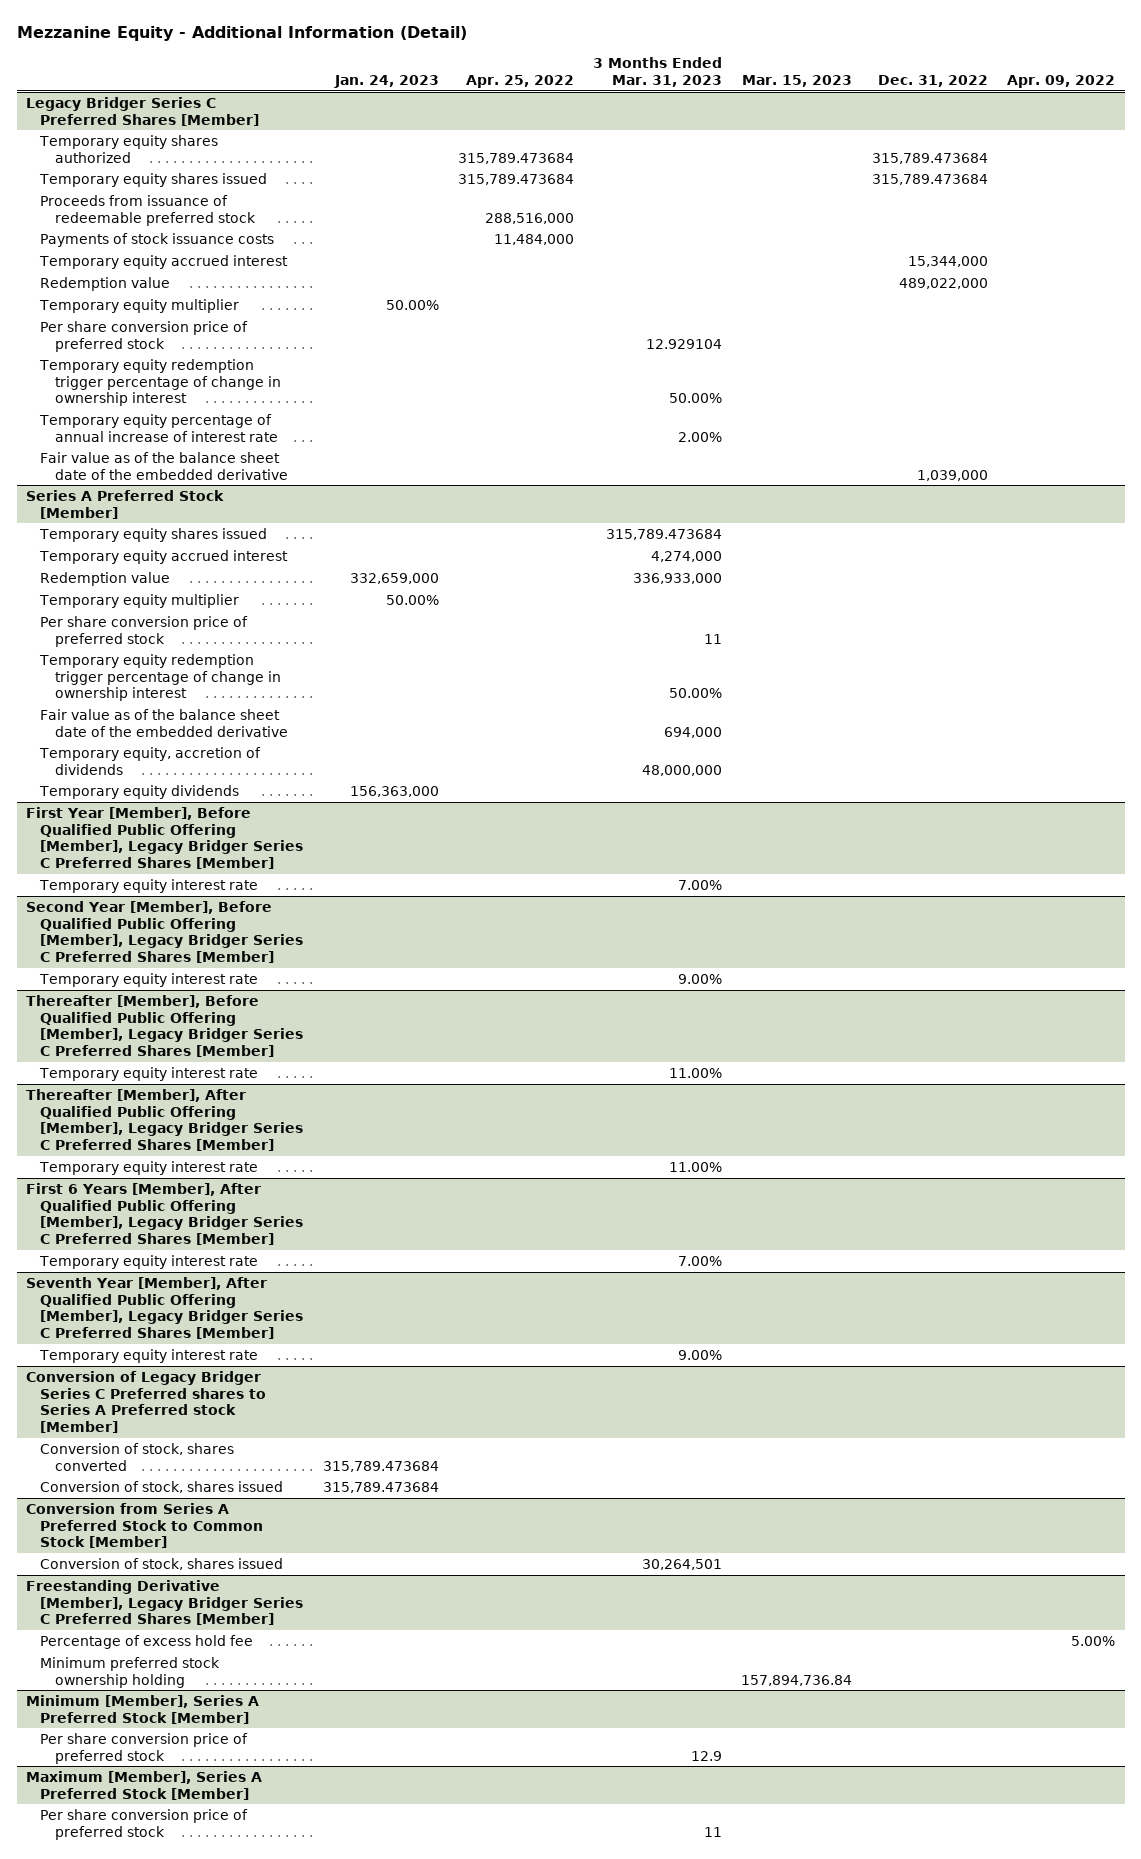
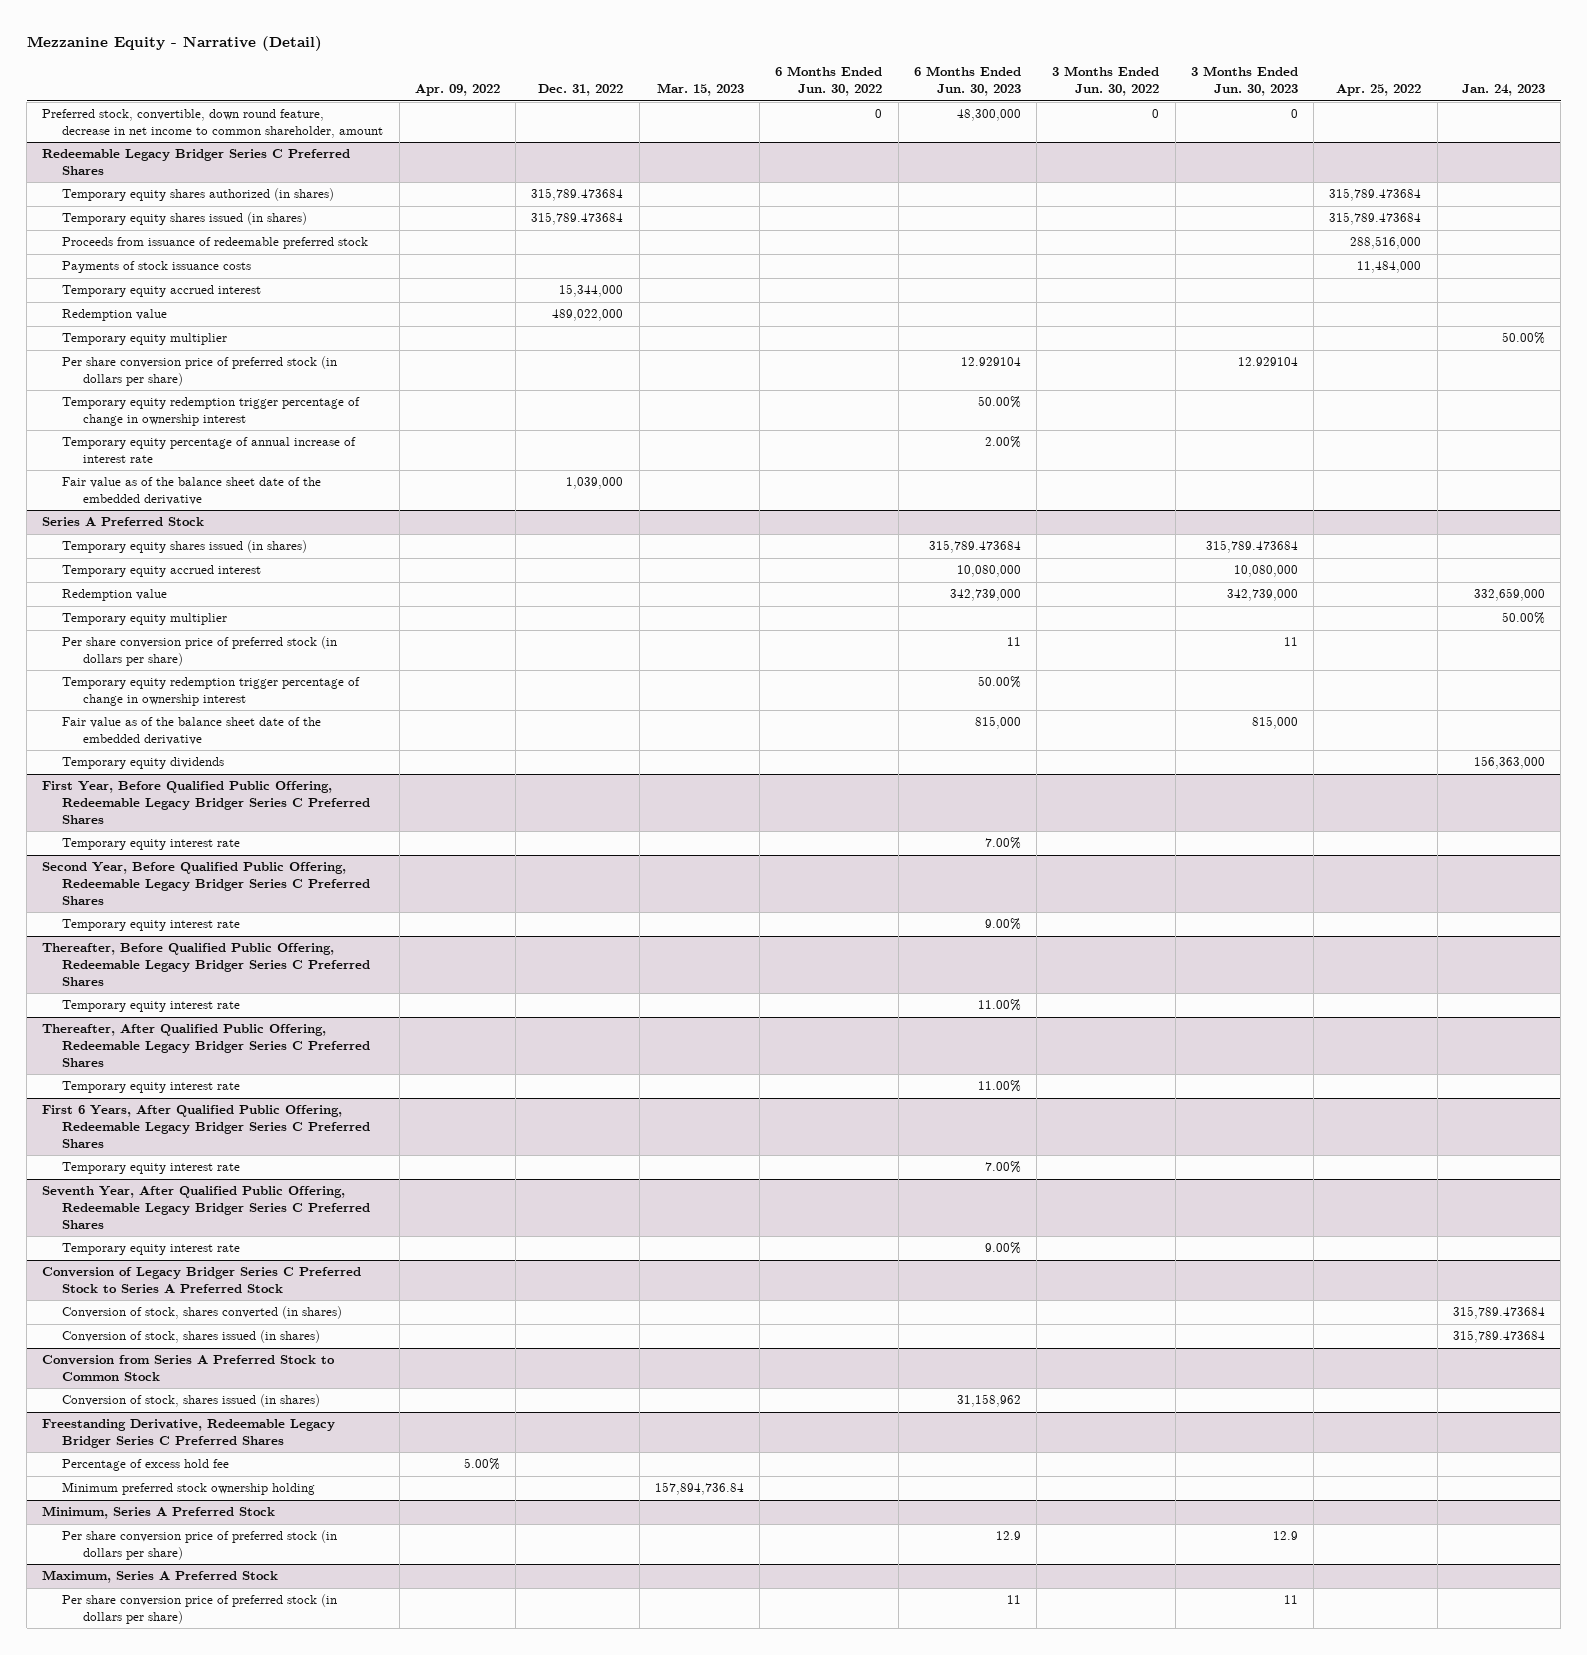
[16,26,467,42] Mezzanine Equity - Additional Information (Detail) -> [26,35,322,51] Mezzanine Equity - Narrative (Detail)
[593,57,723,87] 3 Months Ended Mar. 31, 2023 -> none
none -> [775,66,883,97] 6 Months Ended Jun. 30, 2022
none -> [913,66,1021,97] 6 Months Ended Jun. 30, 2023
none -> [1052,66,1160,97] 3 Months Ended Jun. 30, 2022
none -> [1190,66,1298,97] 3 Months Ended Jun. 30, 2023
none -> [42,109,384,139] Preferred stock, convertible, down round feature, decrease in net income to common shareholder, amount
[26,96,260,126] Legacy Bridger Series C Preferred Shares [Member] -> [42,149,351,176] Redeemable Legacy Bridger Series C Preferred Shares
[39,134,219,163] Temporary equity shares authorized -> [62,188,335,202] Temporary equity shares authorized (in shares)
[39,172,268,187] Temporary equity shares issued -> [62,212,308,226] Temporary equity shares issued (in shares)
[40,320,249,352] Per share conversion price of preferred stock -> [62,356,338,387] Per share conversion price of preferred stock (in dollars per share)
[26,489,225,519] Series A Preferred Stock [Member] -> [42,517,205,527] Series A Preferred Stock
[39,527,268,542] Temporary equity shares issued -> [62,540,308,554] Temporary equity shares issued (in shares)
[40,615,249,647] Per share conversion price of preferred stock -> [62,636,338,667] Per share conversion price of preferred stock (in dollars per share)
[39,746,262,775] Temporary equity, accretion of dividends -> none
[26,806,304,869] First Year [Member], Before Qualified Public Offering [Member], Legacy Bridger Series C Preferred Shares [Member] -> [42,781,371,825] First Year, Before Qualified Public Offering, Redeemable Legacy Bridger Series C Preferred Shares
[26,900,304,963] Second Year [Member], Before Qualified Public Offering [Member], Legacy Bridger Series C Preferred Shares [Member] -> [42,862,371,906] Second Year, Before Qualified Public Offering, Redeemable Legacy Bridger Series C Preferred Shares
[26,994,304,1057] Thereafter [Member], Before Qualified Public Offering [Member], Legacy Bridger Series C Preferred Shares [Member] -> [42,943,371,987] Thereafter, Before Qualified Public Offering, Redeemable Legacy Bridger Series C Preferred Shares
[26,1088,304,1151] Thereafter [Member], After Qualified Public Offering [Member], Legacy Bridger Series C Preferred Shares [Member] -> [42,1024,371,1068] Thereafter, After Qualified Public Offering, Redeemable Legacy Bridger Series C Preferred Shares
[26,1182,304,1245] First 6 Years [Member], After Qualified Public Offering [Member], Legacy Bridger Series C Preferred Shares [Member] -> [42,1105,371,1149] First 6 Years, After Qualified Public Offering, Redeemable Legacy Bridger Series C Preferred Shares
[26,1276,304,1339] Seventh Year [Member], After Qualified Public Offering [Member], Legacy Bridger Series C Preferred Shares [Member] -> [42,1186,371,1230] Seventh Year, After Qualified Public Offering, Redeemable Legacy Bridger Series C Preferred Shares
[26,1370,267,1433] Conversion of Legacy Bridger Series C Preferred shares to Series A Preferred stock [Member] -> [42,1267,362,1294] Conversion of Legacy Bridger Series C Preferred Stock to Series A Preferred Stock
[40,1442,235,1471] Conversion of stock, shares converted -> [62,1306,343,1320] Conversion of stock, shares converted (in shares)
[40,1480,284,1493] Conversion of stock, shares issued -> [62,1330,321,1344] Conversion of stock, shares issued (in shares)
[26,1502,264,1549] Conversion from Series A Preferred Stock to Common Stock [Member] -> [42,1355,336,1382] Conversion from Series A Preferred Stock to Common Stock
[40,1557,284,1570] Conversion of stock, shares issued -> [62,1394,321,1408] Conversion of stock, shares issued (in shares)
[26,1579,304,1626] Freestanding Derivative [Member], Legacy Bridger Series C Preferred Shares [Member] -> [42,1419,336,1449] Freestanding Derivative, Redeemable Legacy Bridger Series C Preferred Shares
[26,1694,260,1724] Minimum [Member], Series A Preferred Stock [Member] -> [42,1506,276,1520] Minimum, Series A Preferred Stock
[40,1732,249,1764] Per share conversion price of preferred stock -> [62,1530,338,1561] Per share conversion price of preferred stock (in dollars per share)
[26,1770,263,1800] Maximum [Member], Series A Preferred Stock [Member] -> [42,1570,279,1584] Maximum, Series A Preferred Stock
[40,1808,249,1840] Per share conversion price of preferred stock -> [62,1594,338,1625] Per share conversion price of preferred stock (in dollars per share)

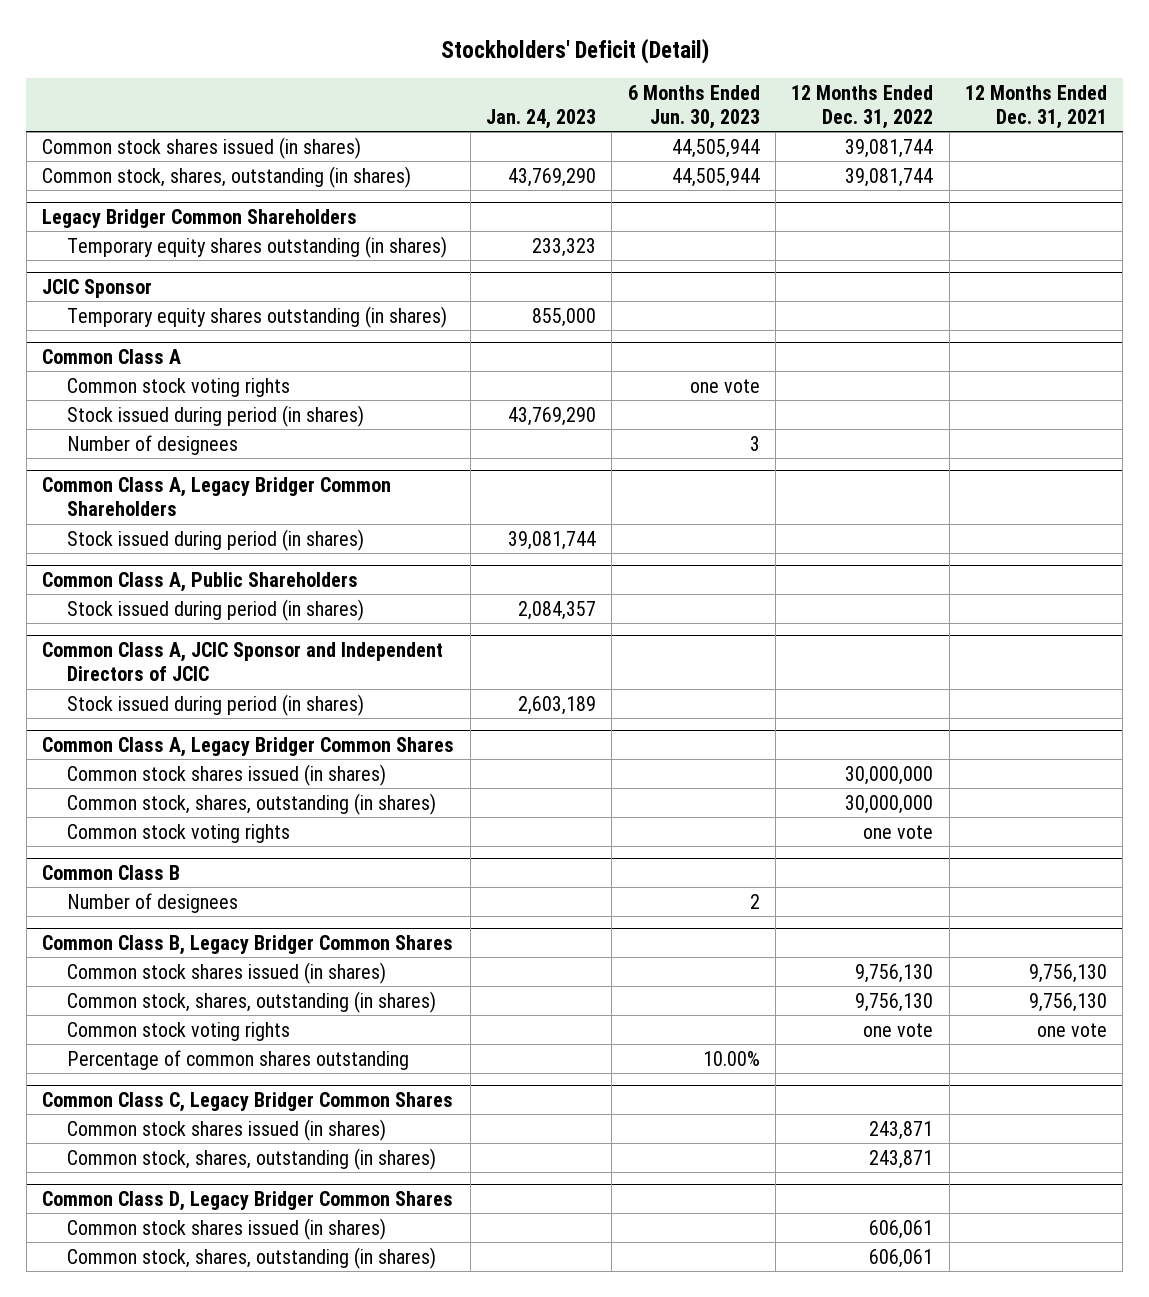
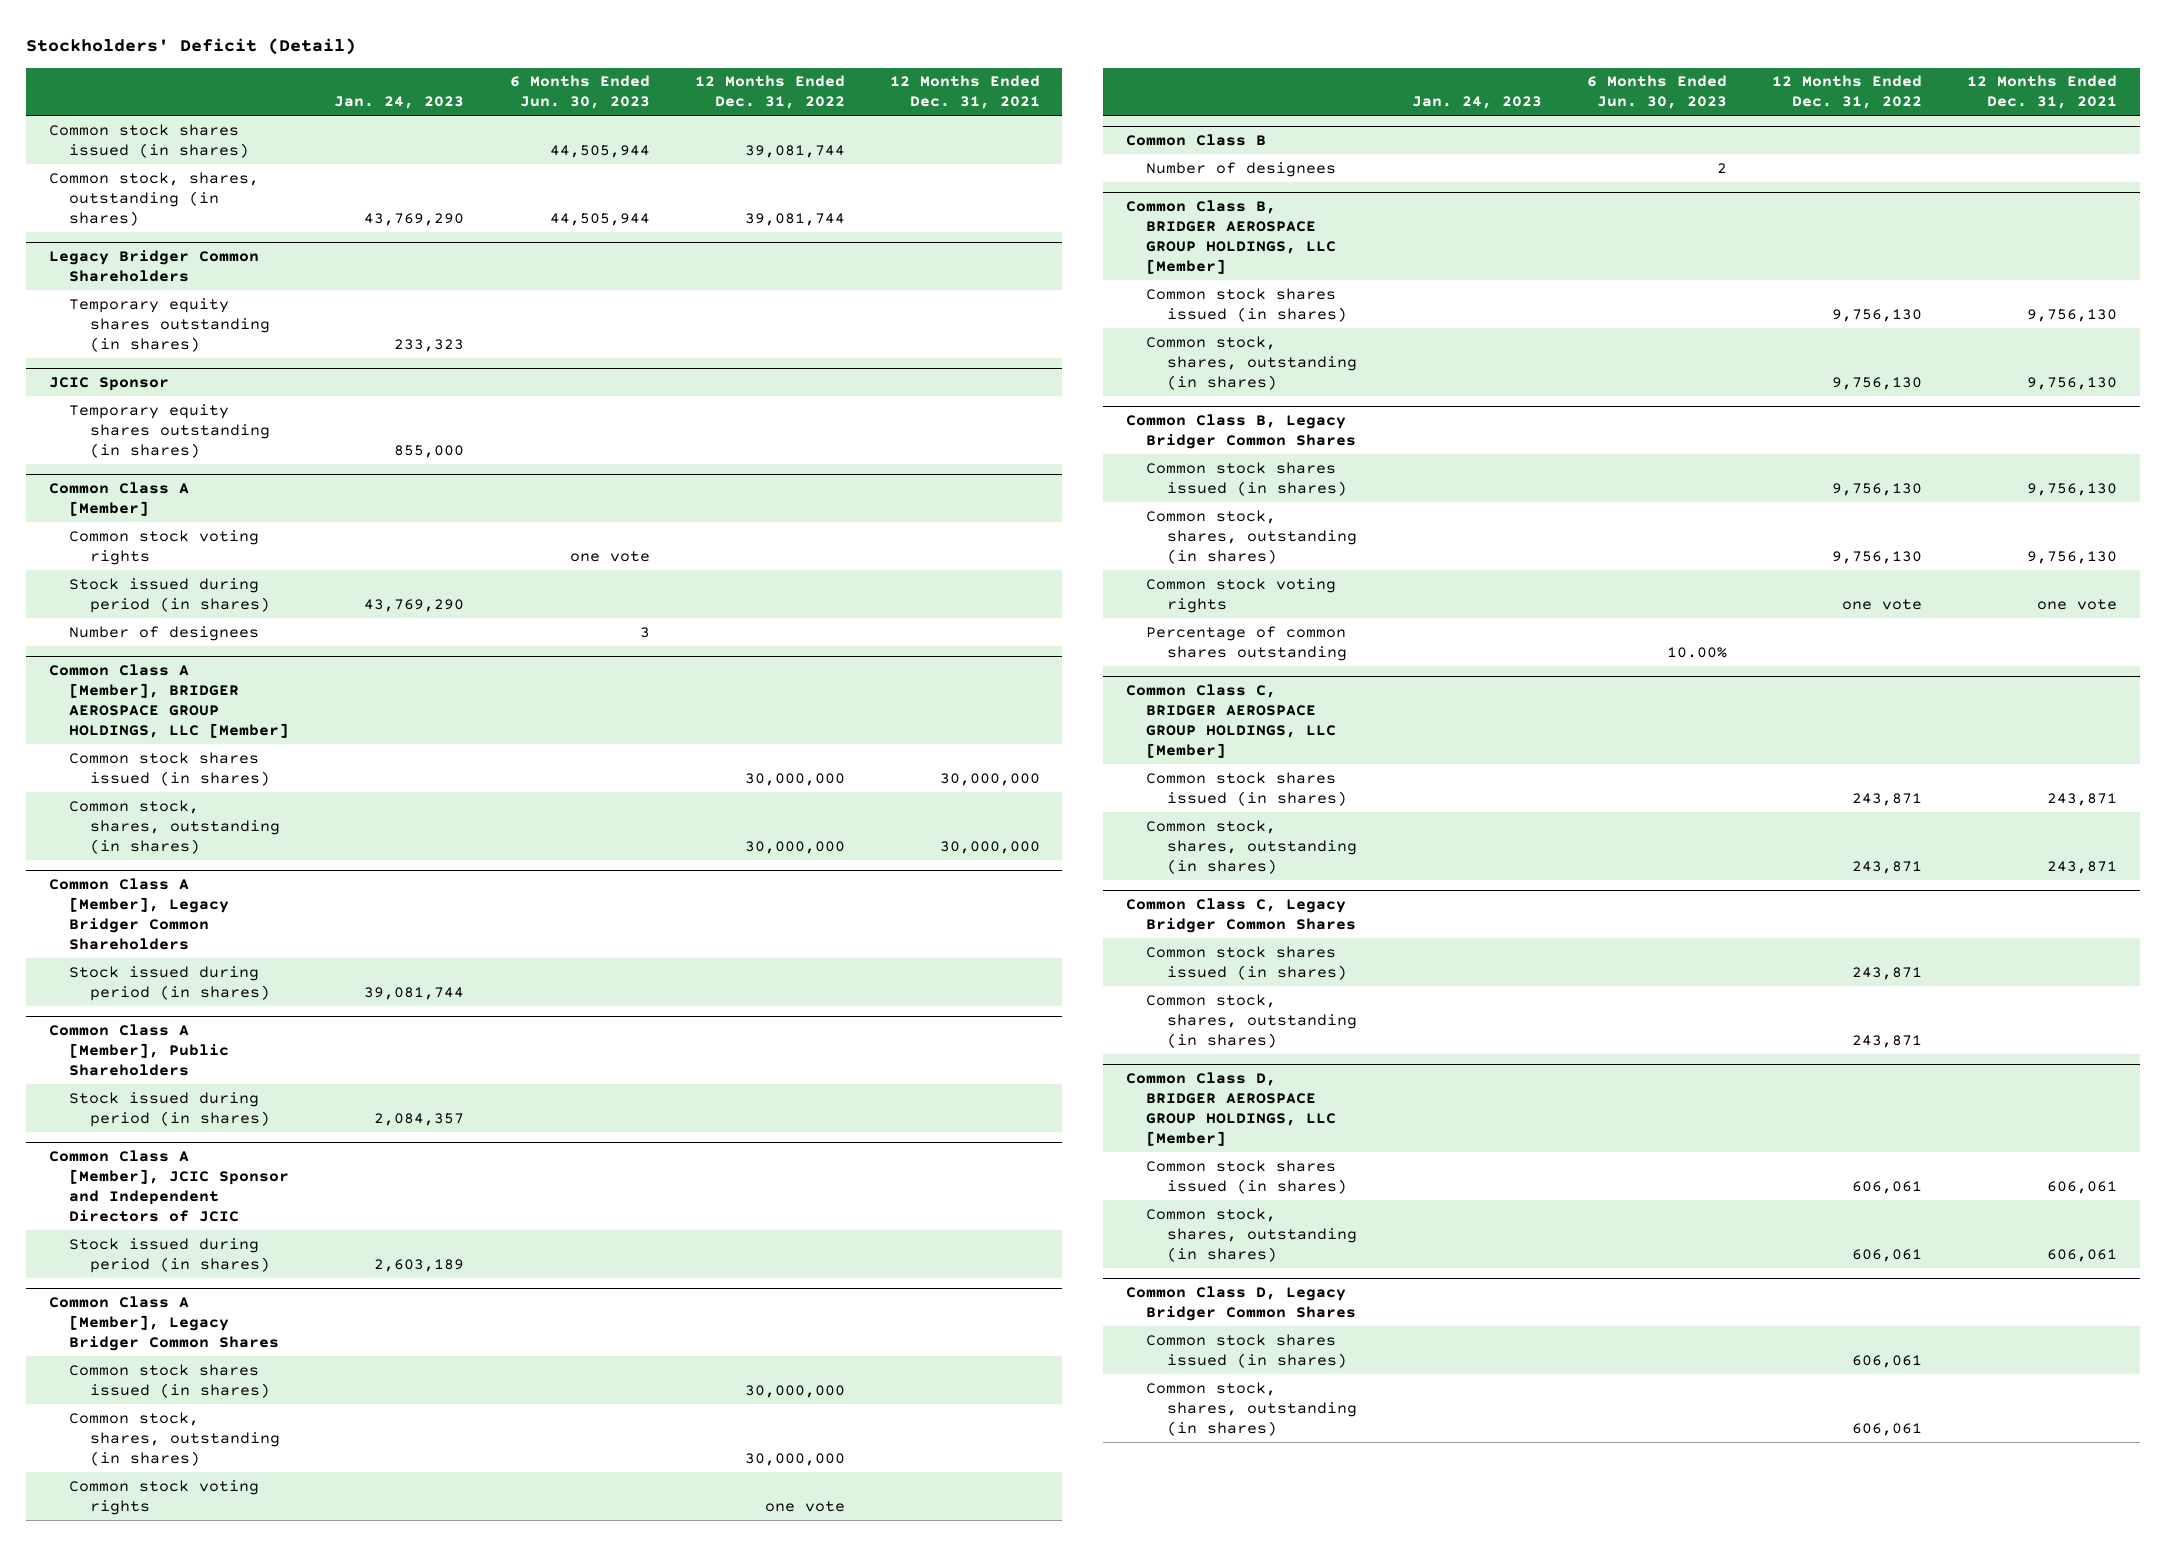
[42,348,182,364] Common Class A -> [48,481,189,516] Common Class A [Member]
none -> [48,663,290,739] Common Class A [Member], BRIDGER AEROSPACE GROUP HOLDINGS, LLC [Member]
none -> [69,751,270,786] Common stock shares issued (in shares)
none -> [69,799,280,854] Common stock, shares, outstanding (in shares)
[42,476,392,517] Common Class A, Legacy Bridger Common Shareholders -> [48,877,230,951] Common Class A [Member], Legacy Bridger Common Shareholders
[42,571,359,592] Common Class A, Public Shareholders -> [48,1023,230,1077] Common Class A [Member], Public Shareholders
[42,641,444,682] Common Class A, JCIC Sponsor and Independent Directors of JCIC -> [48,1149,290,1223] Common Class A [Member], JCIC Sponsor and Independent Directors of JCIC
[42,736,455,757] Common Class A, Legacy Bridger Common Shares -> [48,1295,280,1352] Common Class A [Member], Legacy Bridger Common Shares
none -> [1125,199,1337,275] Common Class B, BRIDGER AEROSPACE GROUP HOLDINGS, LLC [Member]
none -> [1146,287,1348,322] Common stock shares issued (in shares)
none -> [1146,335,1358,390] Common stock, shares, outstanding (in shares)
none -> [1125,683,1337,759] Common Class C, BRIDGER AEROSPACE GROUP HOLDINGS, LLC [Member]
none -> [1146,771,1348,806] Common stock shares issued (in shares)
none -> [1146,819,1358,874] Common stock, shares, outstanding (in shares)
none -> [1125,1071,1337,1147] Common Class D, BRIDGER AEROSPACE GROUP HOLDINGS, LLC [Member]
none -> [1146,1159,1348,1194] Common stock shares issued (in shares)
none -> [1146,1207,1358,1262] Common stock, shares, outstanding (in shares)

